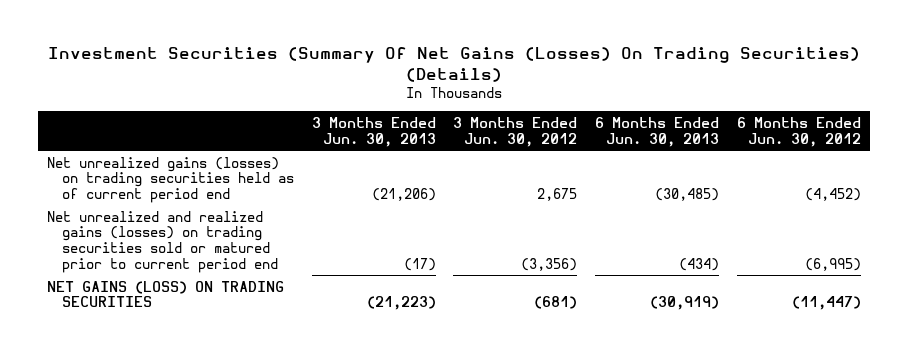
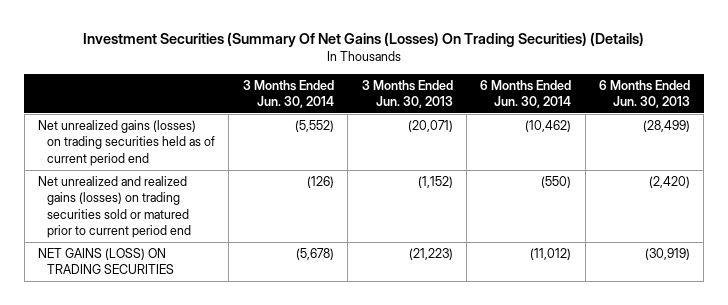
[453,117,578,147] 3 Months Ended Jun. 30, 2012 -> none
[736,117,861,147] 6 Months Ended Jun. 30, 2012 -> none
none -> [242,79,334,109] 3 Months Ended Jun. 30, 2014
none -> [480,79,572,109] 6 Months Ended Jun. 30, 2014
[371,188,436,202] (21,206) -> [407,120,453,133] (20,071)
[655,188,720,202] (30,485) -> [642,120,690,133] (28,499)
[403,257,436,271] (17) -> [417,176,453,189] (1,152)
[679,257,720,271] (434) -> [648,176,690,189] (2,420)

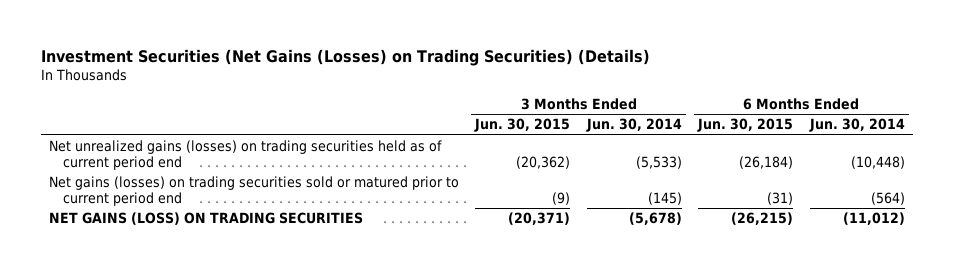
[82,31,644,47] Investment Securities (Summary Of Net Gains (Losses) On Trading Securities) (Details) -> [40,48,650,66] Investment Securities (Net Gains (Losses) on Trading Securities) (Details)
[361,79,453,109] 3 Months Ended Jun. 30, 2013 -> none
[598,79,690,109] 6 Months Ended Jun. 30, 2013 -> none
none -> [474,118,571,133] Jun. 30, 2015
none -> [697,118,794,133] Jun. 30, 2015
[294,120,334,133] (5,552) -> [635,155,682,169] (5,533)
[525,120,572,133] (10,462) -> [850,155,905,169] (10,448)
[38,176,192,238] Net unrealized and realized gains (losses) on trading securities sold or matured prior to current period end -> [49,176,460,206] Net gains (losses) on trading securities sold or matured prior to current period end
[306,176,334,189] (126) -> [647,191,682,205] (145)
[541,176,572,189] (550) -> [870,191,905,205] (564)

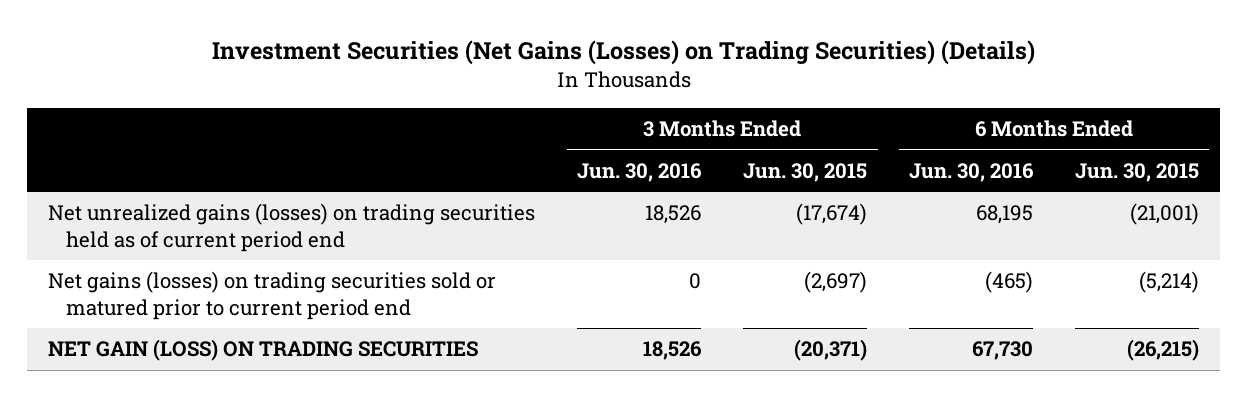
[585,118,682,133] Jun. 30, 2014 -> none
[808,118,905,133] Jun. 30, 2014 -> none
none -> [577,162,703,182] Jun. 30, 2016
none -> [908,162,1034,182] Jun. 30, 2016
[516,155,571,169] (20,362) -> [796,203,868,226] (17,674)
[739,155,794,169] (26,184) -> [1129,203,1199,226] (21,001)
[552,191,571,205] (9) -> [804,271,868,294] (2,697)
[767,191,794,205] (31) -> [1138,271,1199,294] (5,214)
[49,212,364,226] NET GAINS (LOSS) ON TRADING SECURITIES -> [48,339,479,362] NET GAIN (LOSS) ON TRADING SECURITIES

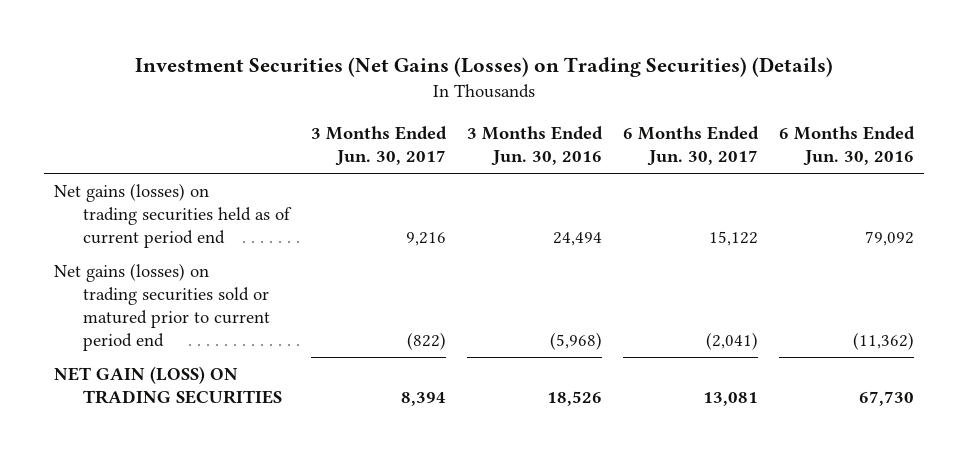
[743,162,868,182] Jun. 30, 2015 -> none
[1074,162,1199,182] Jun. 30, 2015 -> none
none -> [310,126,447,166] 3 Months Ended Jun. 30, 2017
none -> [622,126,759,166] 6 Months Ended Jun. 30, 2017
[48,203,536,252] Net unrealized gains (losses) on trading securities held as of current period end -> [54,183,292,249] Net gains (losses) on trading securities held as of current period end
[645,205,702,225] 18,526 -> [552,232,602,247] 24,494
[975,205,1033,225] 68,195 -> [864,231,914,247] 79,092
[689,273,702,290] 0 -> [549,331,602,350] (5,968)
[984,271,1033,294] (465) -> [852,331,914,350] (11,362)

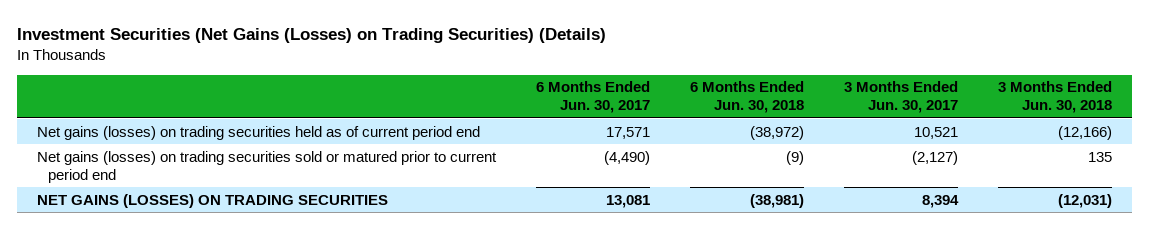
[466,126,603,166] 3 Months Ended Jun. 30, 2016 -> none
[778,126,915,166] 6 Months Ended Jun. 30, 2016 -> none
none -> [689,81,804,114] 6 Months Ended Jun. 30, 2018
none -> [997,81,1112,114] 3 Months Ended Jun. 30, 2018
[405,232,446,247] 9,216 -> [913,126,958,139] 10,521
[708,231,758,247] 15,122 -> [605,126,650,139] 17,571
[406,331,446,350] (822) -> [911,150,958,165] (2,127)
[705,331,758,350] (2,041) -> [603,150,650,165] (4,490)
[54,366,282,405] NET GAIN (LOSS) ON TRADING SECURITIES -> [36,193,388,208] NET GAINS (LOSSES) ON TRADING SECURITIES

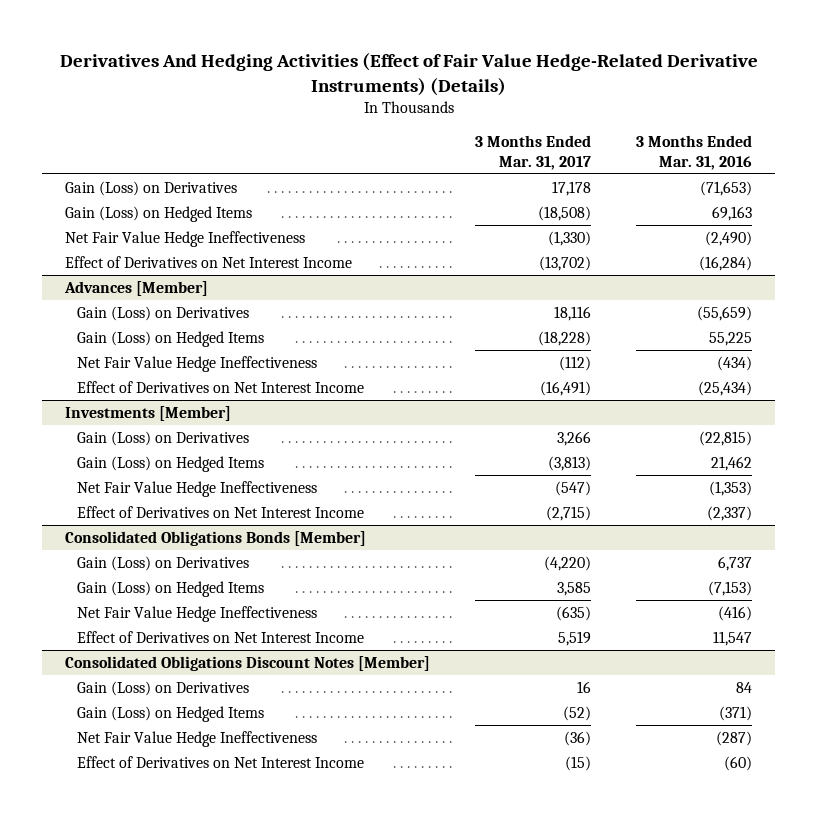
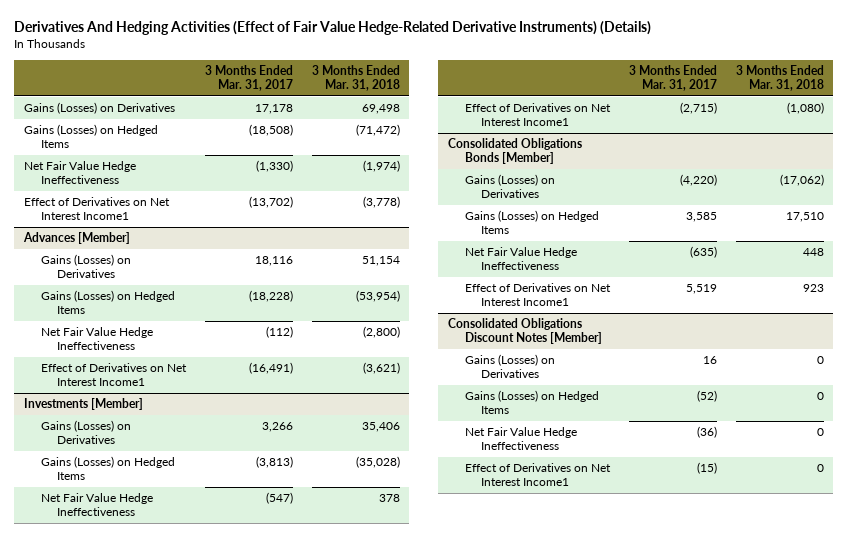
[636,134,753,171] 3 Months Ended Mar. 31, 2016 -> none
none -> [311,64,400,91] 3 Months Ended Mar. 31, 2018
[64,180,237,196] Gain (Loss) on Derivatives -> [23,102,175,115] Gains (Losses) on Derivatives
[64,205,252,222] Gain (Loss) on Hedged Items -> [23,124,158,149] Gains (Losses) on Hedged Items
[64,255,352,268] Effect of Derivatives on Net Interest Income -> [23,197,170,221] Effect of Derivatives on Net Interest Income1
[76,305,249,321] Gain (Loss) on Derivatives -> [40,254,131,279] Gains (Losses) on Derivatives
[76,330,264,347] Gain (Loss) on Hedged Items -> [40,290,175,315] Gains (Losses) on Hedged Items
[76,380,364,393] Effect of Derivatives on Net Interest Income -> [40,363,187,387] Effect of Derivatives on Net Interest Income1
[76,430,249,446] Gain (Loss) on Derivatives -> [40,420,131,445] Gains (Losses) on Derivatives
[76,455,264,472] Gain (Loss) on Hedged Items -> [40,456,175,481] Gains (Losses) on Hedged Items
[76,505,364,518] Effect of Derivatives on Net Interest Income -> [464,103,611,127] Effect of Derivatives on Net Interest Income1
[76,555,249,571] Gain (Loss) on Derivatives -> [464,174,555,199] Gains (Losses) on Derivatives
[76,580,264,597] Gain (Loss) on Hedged Items -> [464,210,599,235] Gains (Losses) on Hedged Items
[76,630,364,643] Effect of Derivatives on Net Interest Income -> [464,283,611,307] Effect of Derivatives on Net Interest Income1
[76,680,249,696] Gain (Loss) on Derivatives -> [464,354,555,379] Gains (Losses) on Derivatives
[76,705,264,722] Gain (Loss) on Hedged Items -> [464,390,599,415] Gains (Losses) on Hedged Items
[76,755,364,768] Effect of Derivatives on Net Interest Income -> [464,463,611,487] Effect of Derivatives on Net Interest Income1

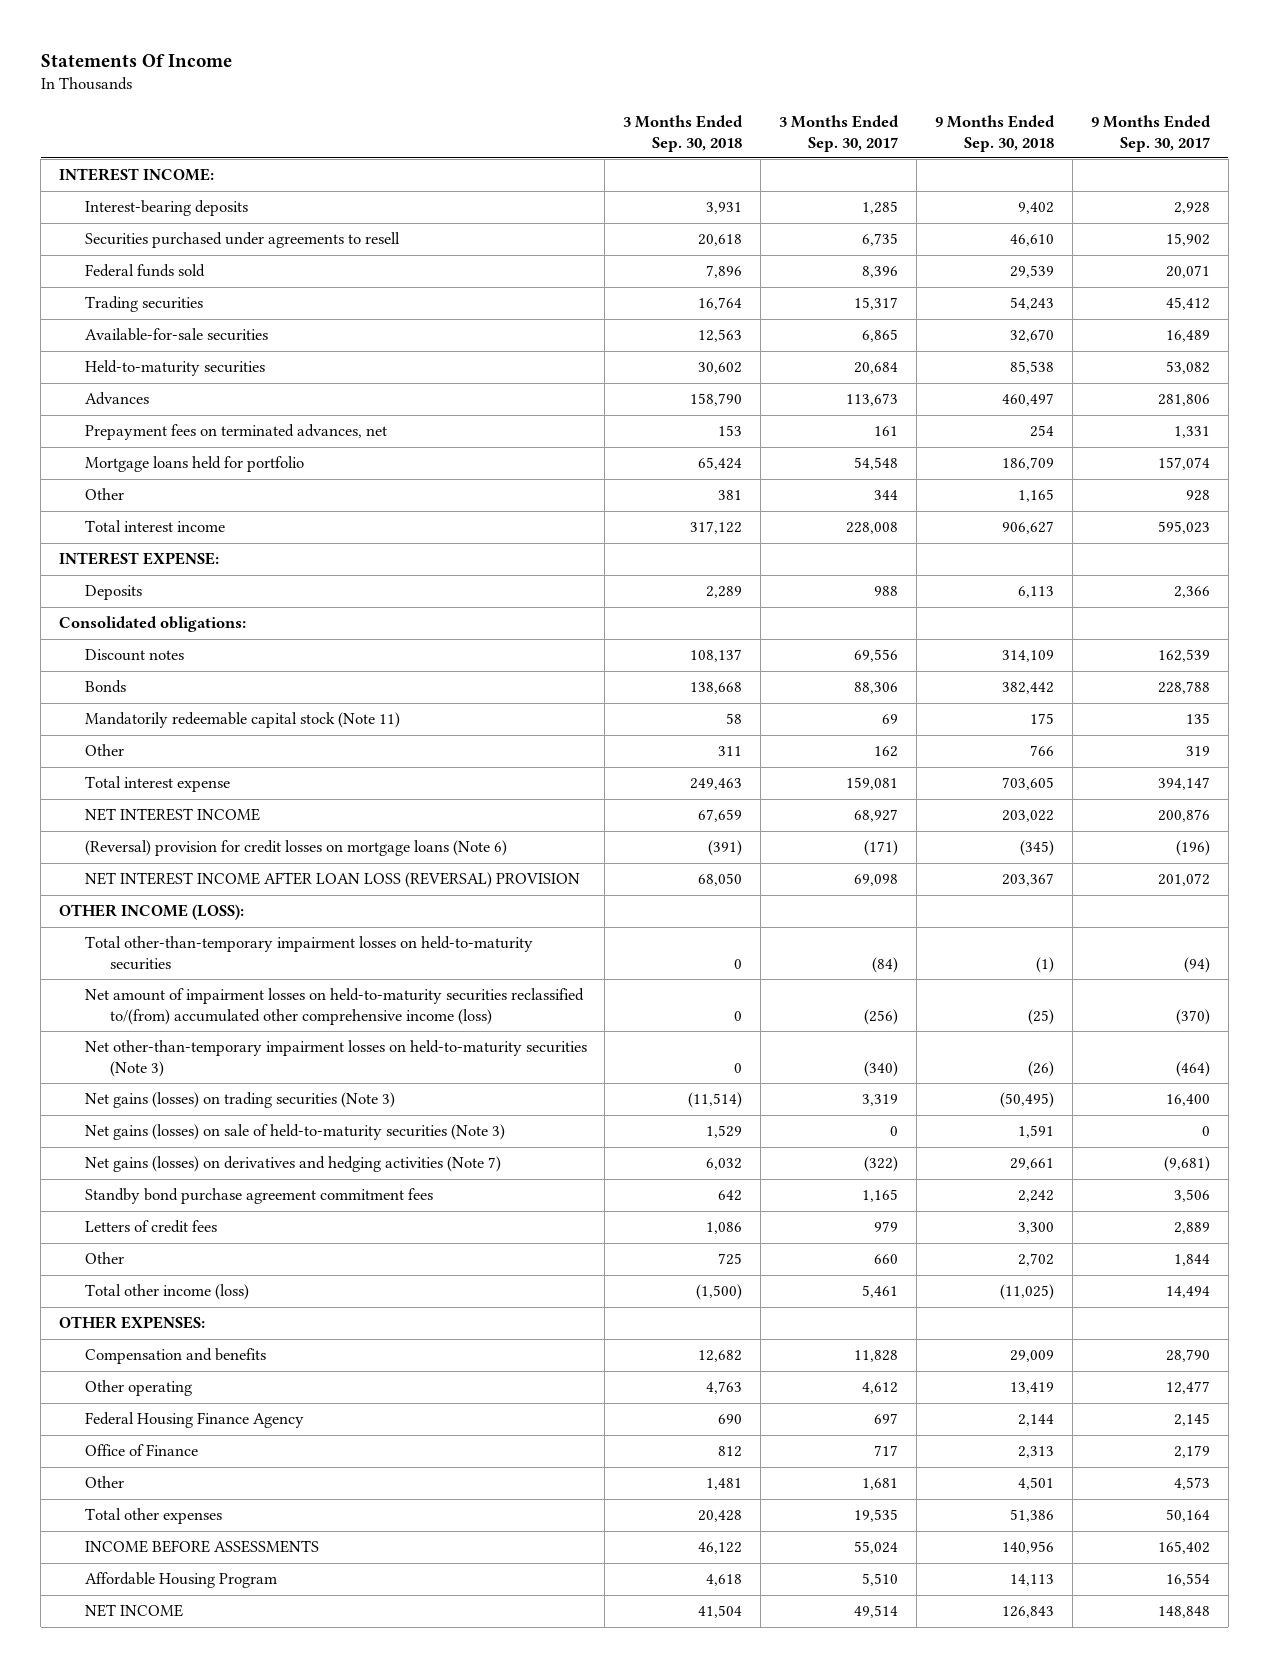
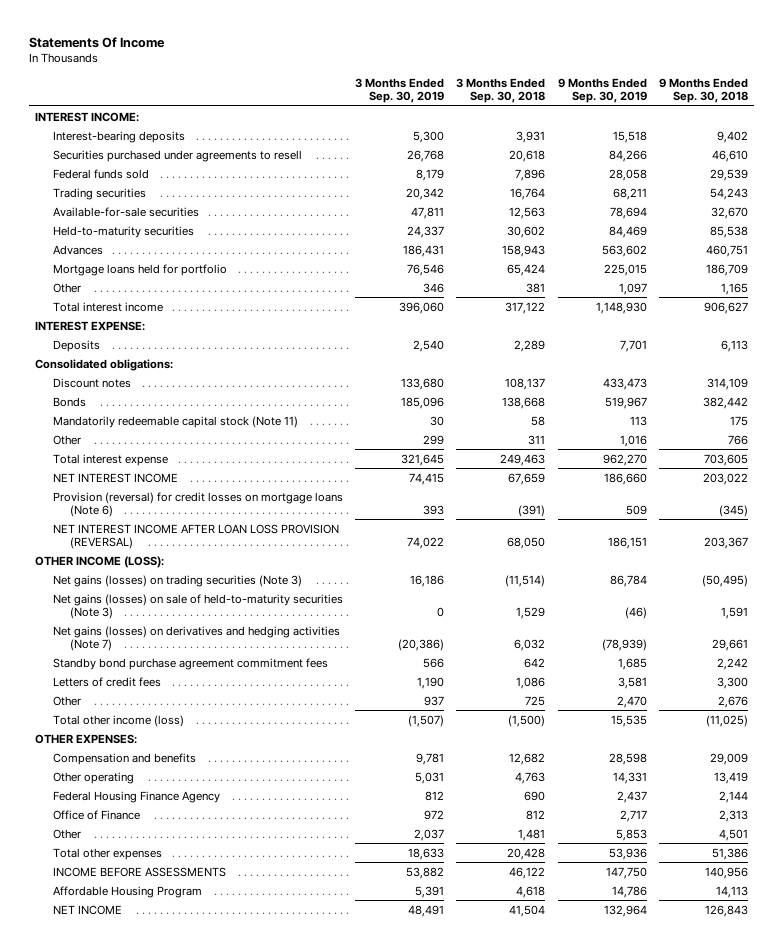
[779,114,900,152] 3 Months Ended Sep. 30, 2017 -> none
[1090,114,1211,152] 9 Months Ended Sep. 30, 2017 -> none
none -> [354,77,444,104] 3 Months Ended Sep. 30, 2019
none -> [557,77,647,104] 9 Months Ended Sep. 30, 2019
[84,424,387,441] Prepayment fees on terminated advances, net -> none
[690,393,743,407] 158,790 -> [502,244,546,257] 158,943
[1002,393,1055,407] 460,497 -> [706,244,749,257] 460,751
[84,840,507,857] (Reversal) provision for credit losses on mortgage loans (Note 6) -> [52,491,343,518] Provision (reversal) for credit losses on mortgage loans (Note 6)
[84,872,580,889] NET INTEREST INCOME AFTER LOAN LOSS (REVERSAL) PROVISION -> [52,523,339,550] NET INTEREST INCOME AFTER LOAN LOSS PROVISION (REVERSAL)
[84,936,533,970] Total other-than-temporary impairment losses on held-to-maturity securities -> none
[84,988,584,1025] Net amount of impairment losses on held-to-maturity securities reclassified to/(from) accumulated other comprehensive income (loss) -> none
[84,1040,587,1077] Net other-than-temporary impairment losses on held-to-maturity securities (Note 3) -> none
[1018,1253,1055,1267] 2,702 -> [718,695,749,708] 2,676

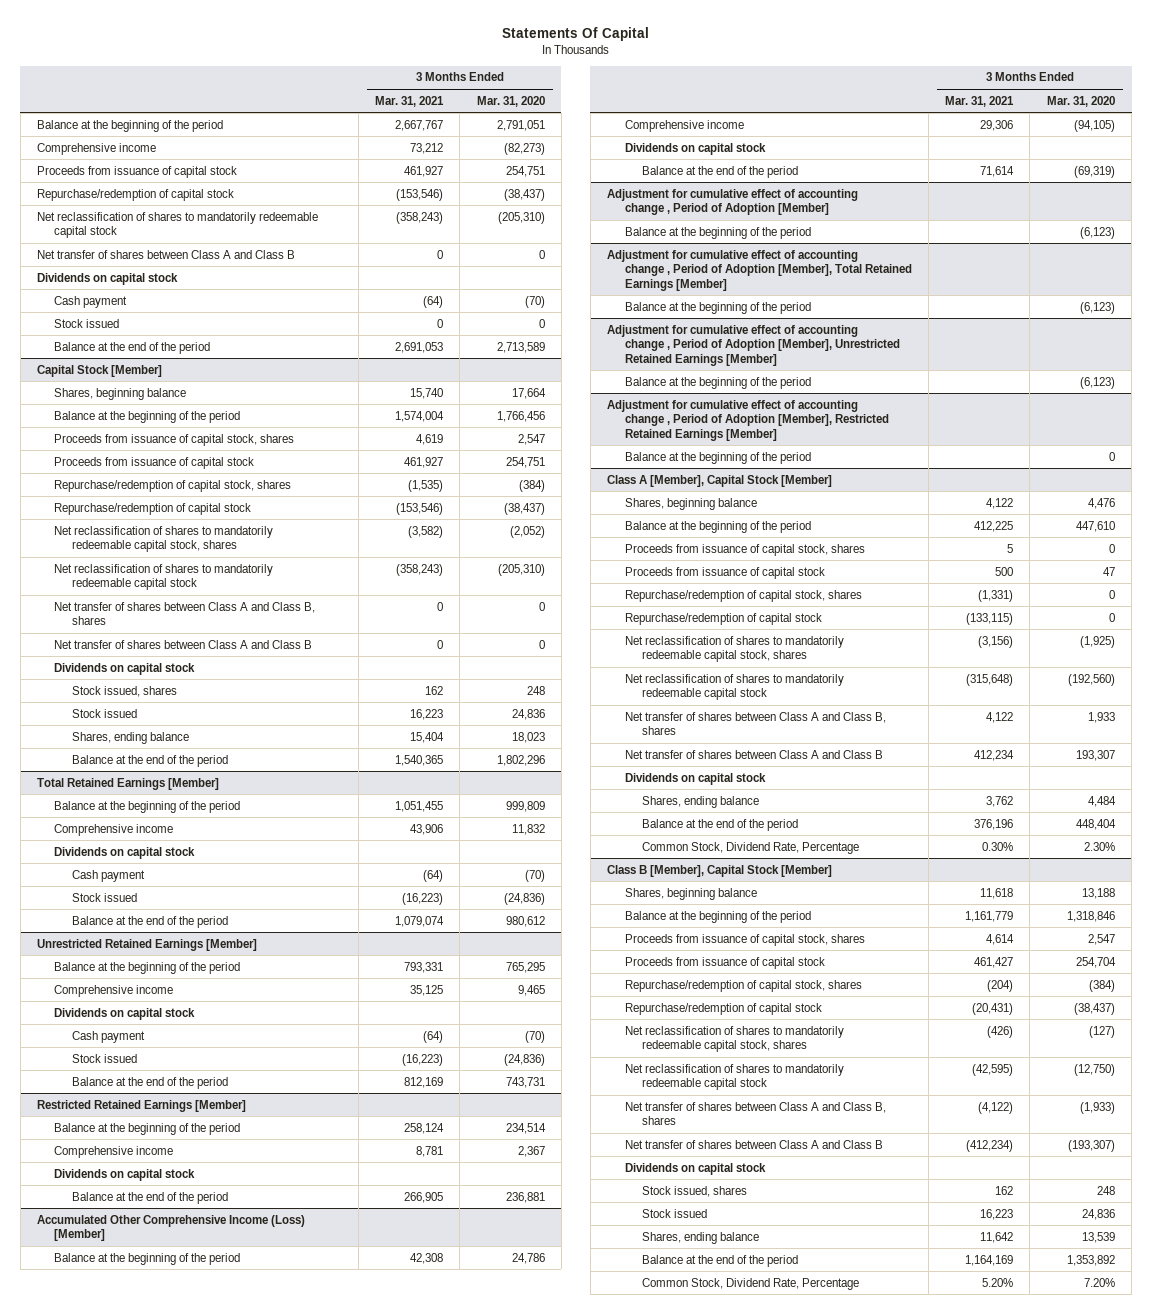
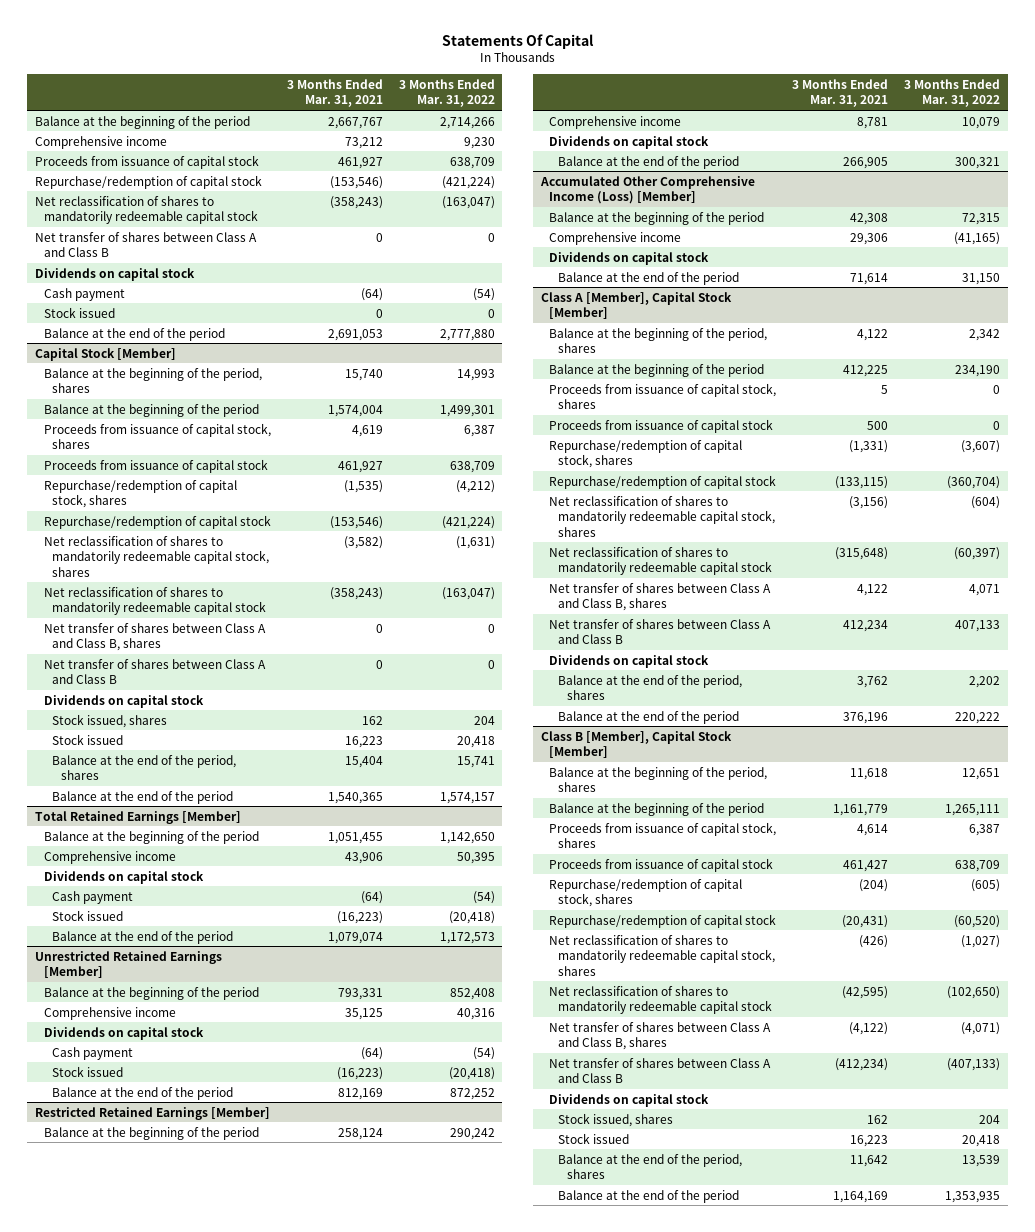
[476,95,545,107] Mar. 31, 2020 -> none
none -> [398,78,495,108] 3 Months Ended Mar. 31, 2022
[54,387,187,400] Shares, beginning balance -> [43,367,262,394] Balance at the beginning of the period, shares
[71,731,189,744] Shares, ending balance -> [52,754,237,781] Balance at the end of the period, shares
[607,188,859,216] Adjustment for cumulative effect of accounting change , Period of Adoption [Member] -> none
[624,226,811,239] Balance at the beginning of the period -> none
[607,249,912,291] Adjustment for cumulative effect of accounting change , Period of Adoption [Member], Total Retained Earnings [Member] -> none
[624,301,811,314] Balance at the beginning of the period -> none
[607,324,900,366] Adjustment for cumulative effect of accounting change , Period of Adoption [Member], Unrestricted Retained Earnings [Member] -> none
[624,376,811,389] Balance at the beginning of the period -> none
[607,399,889,441] Adjustment for cumulative effect of accounting change , Period of Adoption [Member], Restricted Retained Earnings [Member] -> none
[624,451,811,464] Balance at the beginning of the period -> none
[624,497,757,510] Shares, beginning balance -> [549,327,768,354] Balance at the beginning of the period, shares
[641,795,759,808] Shares, ending balance -> [558,674,743,701] Balance at the end of the period, shares
[641,841,859,854] Common Stock, Dividend Rate, Percentage -> none
[624,887,757,900] Shares, beginning balance -> [549,766,768,793] Balance at the beginning of the period, shares
[641,1231,759,1244] Shares, ending balance -> [558,1153,743,1180] Balance at the end of the period, shares
[641,1277,859,1290] Common Stock, Dividend Rate, Percentage -> none

